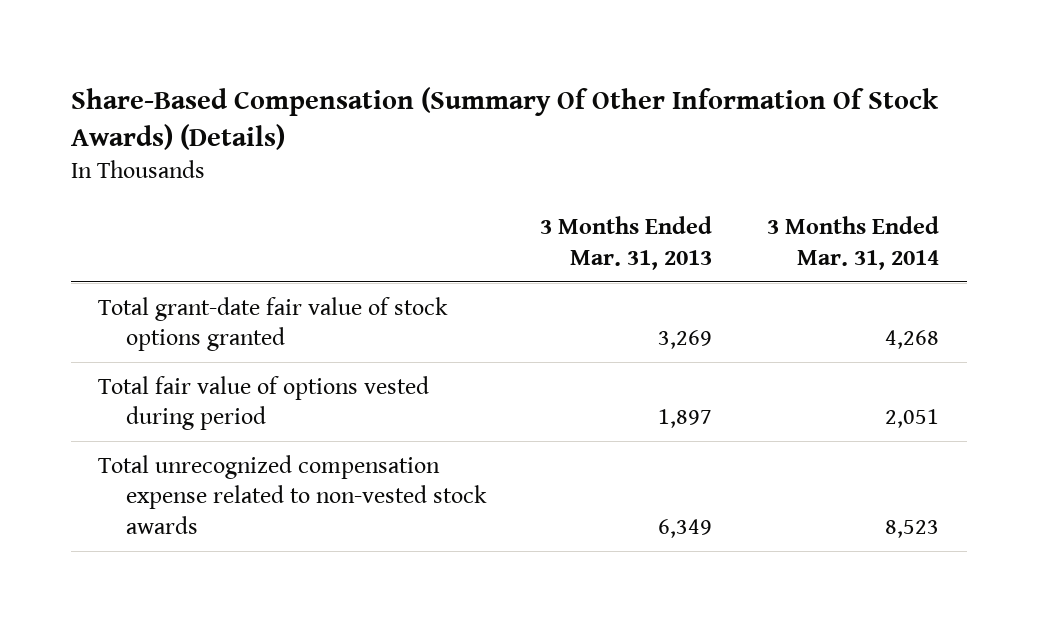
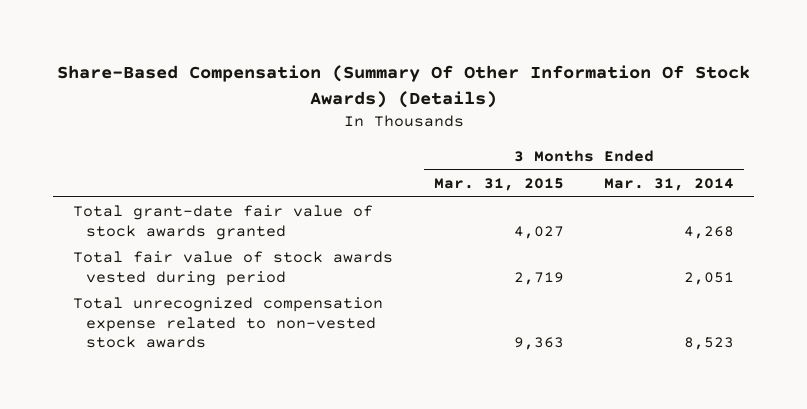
[540,216,713,270] 3 Months Ended Mar. 31, 2013 -> none
none -> [433,178,564,192] Mar. 31, 2015
[98,296,449,352] Total grant-date fair value of stock options granted -> [73,205,374,240] Total grant-date fair value of stock awards granted
[98,375,430,431] Total fair value of options vested during period -> [73,251,394,286] Total fair value of stock awards vested during period

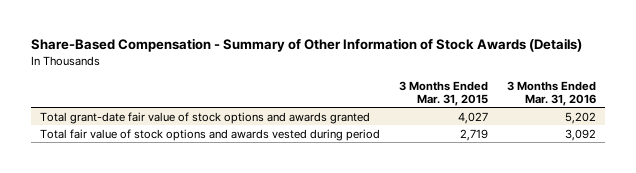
[56,65,750,109] Share-Based Compensation (Summary Of Other Information Of Stock Awards) (Details) -> [31,38,583,53] Share-Based Compensation - Summary of Other Information of Stock Awards (Details)
[604,178,735,192] Mar. 31, 2014 -> none
none -> [506,80,596,107] 3 Months Ended Mar. 31, 2016
[73,297,384,349] Total unrecognized compensation expense related to non-vested stock awards -> none
[73,205,374,240] Total grant-date fair value of stock awards granted -> [40,111,371,124] Total grant-date fair value of stock options and awards granted
[73,251,394,286] Total fair value of stock awards vested during period -> [40,128,381,141] Total fair value of stock options and awards vested during period

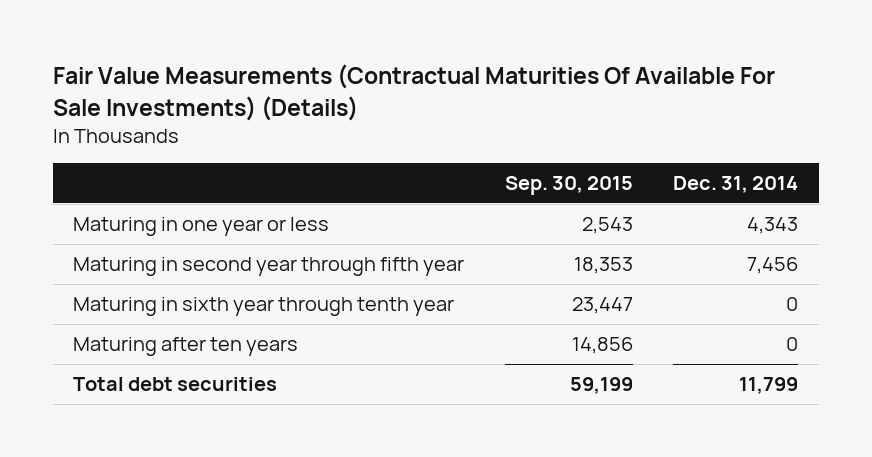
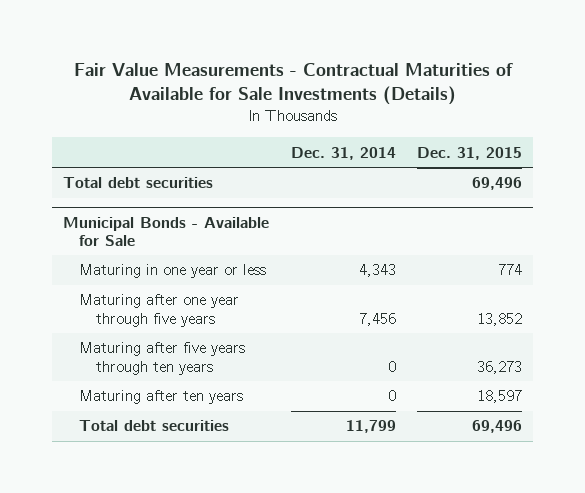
[53,64,776,121] Fair Value Measurements (Contractual Maturities Of Available For Sale Investments) (Details) -> [73,63,513,106] Fair Value Measurements - Contractual Maturities of Available for Sale Investments (Details)
[504,176,633,196] Sep. 30, 2015 -> none
none -> [417,146,523,160] Dec. 31, 2015
none -> [62,177,213,189] Total debt securities
none -> [62,216,269,246] Municipal Bonds - Available for Sale
[73,257,465,277] Maturing in second year through fifth year -> [79,294,240,327] Maturing after one year through five years
[73,297,455,317] Maturing in sixth year through tenth year -> [79,342,246,375] Maturing after five years through ten years

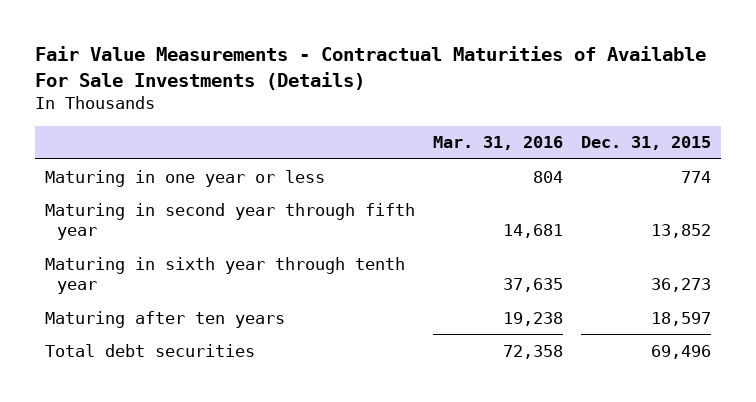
[73,63,513,106] Fair Value Measurements - Contractual Maturities of Available for Sale Investments (Details) -> [35,46,707,90] Fair Value Measurements - Contractual Maturities of Available For Sale Investments (Details)
[290,146,396,160] Dec. 31, 2014 -> none
none -> [433,136,564,151] Mar. 31, 2016
[62,177,213,189] Total debt securities -> none
[62,216,269,246] Municipal Bonds - Available for Sale -> none
[79,294,240,327] Maturing after one year through five years -> [44,202,415,241] Maturing in second year through fifth year
[79,342,246,375] Maturing after five years through ten years -> [44,256,405,295] Maturing in sixth year through tenth year

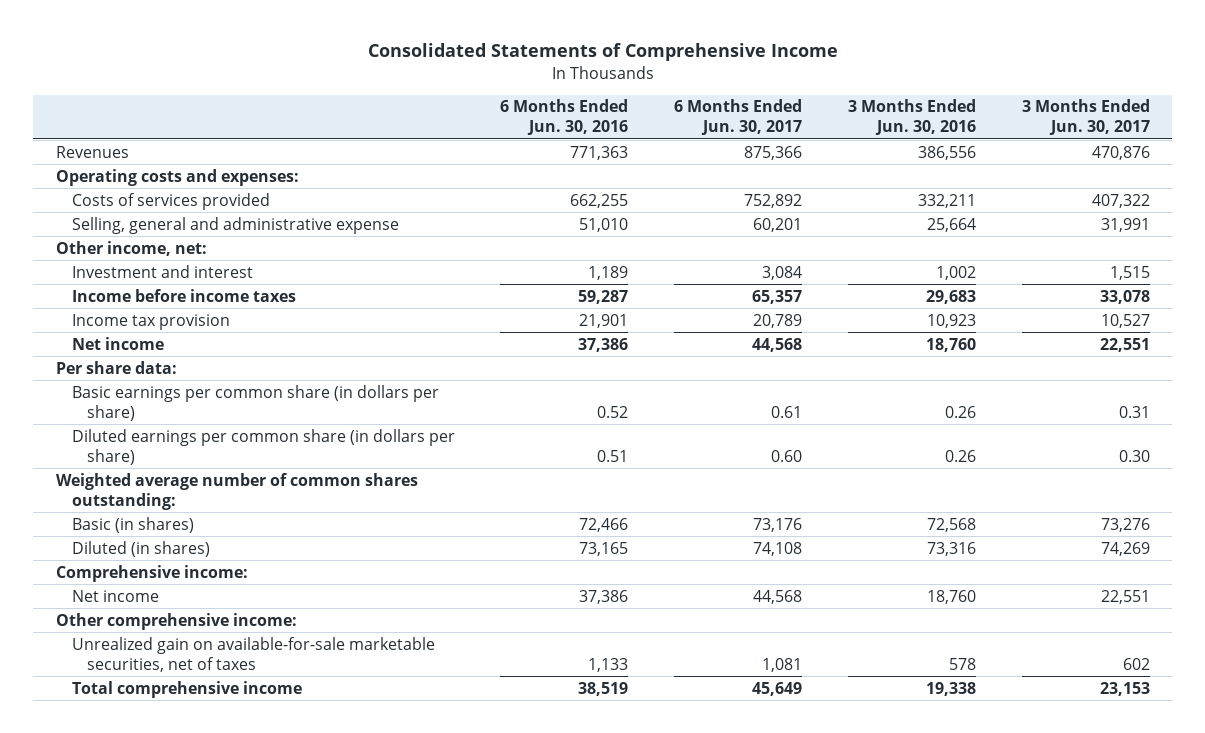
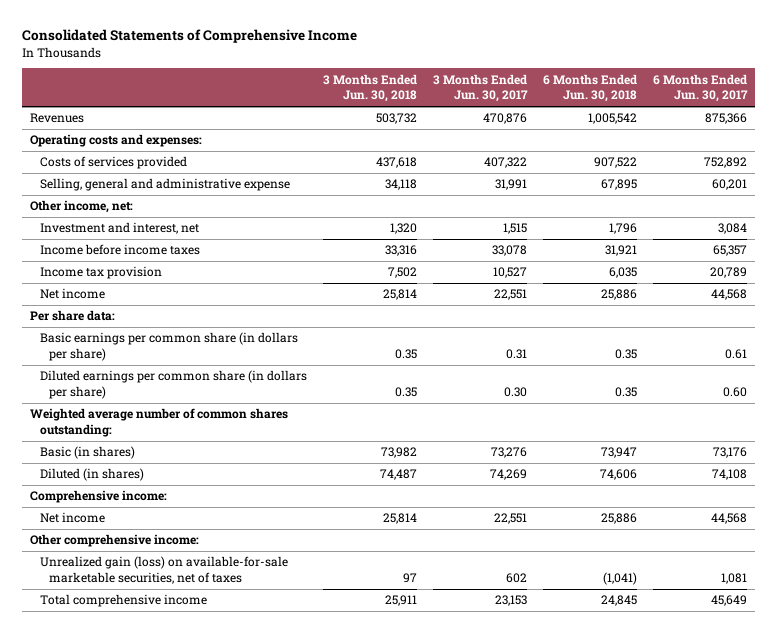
[500,99,629,136] 6 Months Ended Jun. 30, 2016 -> none
[847,99,976,136] 3 Months Ended Jun. 30, 2016 -> none
none -> [322,73,417,103] 3 Months Ended Jun. 30, 2018
none -> [542,73,637,103] 6 Months Ended Jun. 30, 2018
[71,264,253,278] Investment and interest -> [39,222,199,235] Investment and interest, net
[71,636,435,672] Unrealized gain on available-for-sale marketable securities, net of taxes -> [39,556,288,584] Unrealized gain (loss) on available-for-sale marketable securities, net of taxes

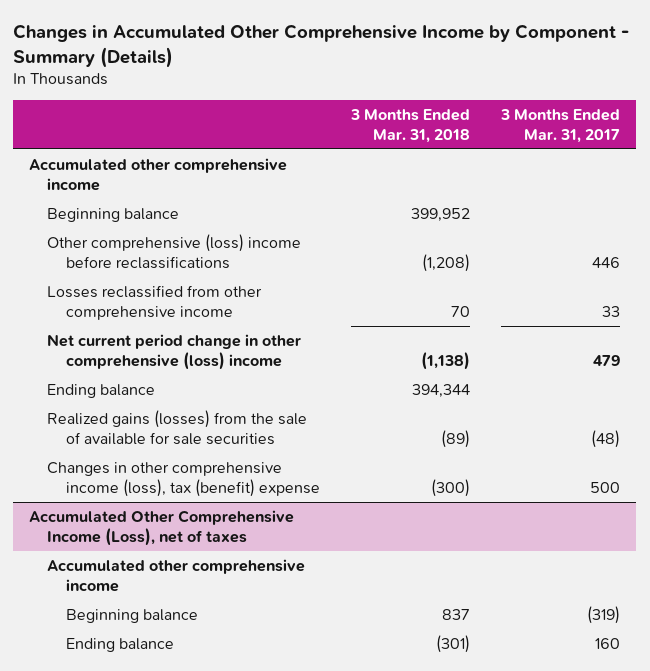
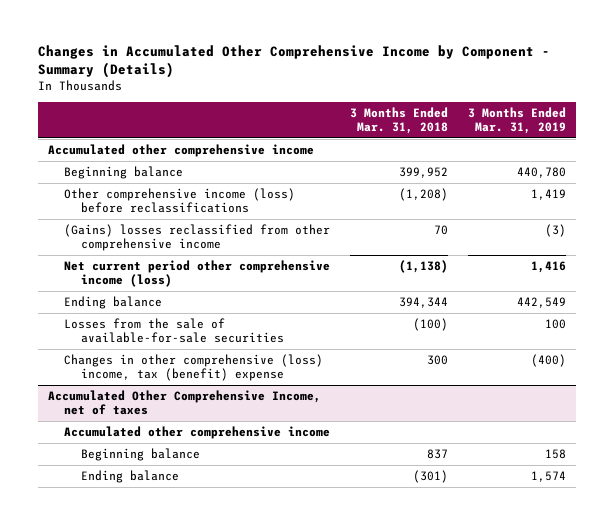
[500,108,621,143] 3 Months Ended Mar. 31, 2017 -> none
none -> [468,106,567,135] 3 Months Ended Mar. 31, 2019
[47,233,302,269] Other comprehensive (loss) income before reclassifications -> [64,187,296,214] Other comprehensive income (loss) before reclassifications
[47,284,263,320] Losses reclassified from other comprehensive income -> [64,223,331,252] (Gains) losses reclassified from other comprehensive income
[47,333,302,370] Net current period change in other comprehensive (loss) income -> [64,259,331,288] Net current period other comprehensive income (loss)
[47,409,308,445] Realized gains (losses) from the sale of available for sale securities -> [64,317,284,344] Losses from the sale of available-for-sale securities
[441,429,471,448] (89) -> [413,317,449,331] (100)
[47,461,320,497] Changes in other comprehensive income (loss), tax (benefit) expense -> [64,353,324,382] Changes in other comprehensive (loss) income, tax (benefit) expense
[431,478,471,497] (300) -> [427,354,449,365] 300
[29,509,295,546] Accumulated Other Comprehensive Income (Loss), net of taxes -> [47,389,321,416] Accumulated Other Comprehensive Income, net of taxes

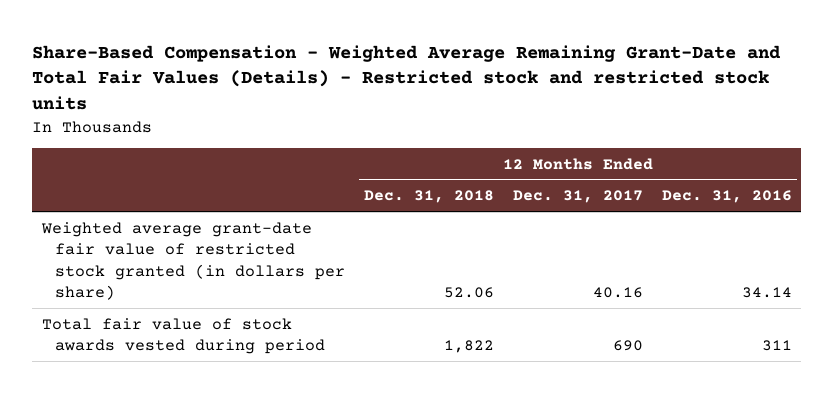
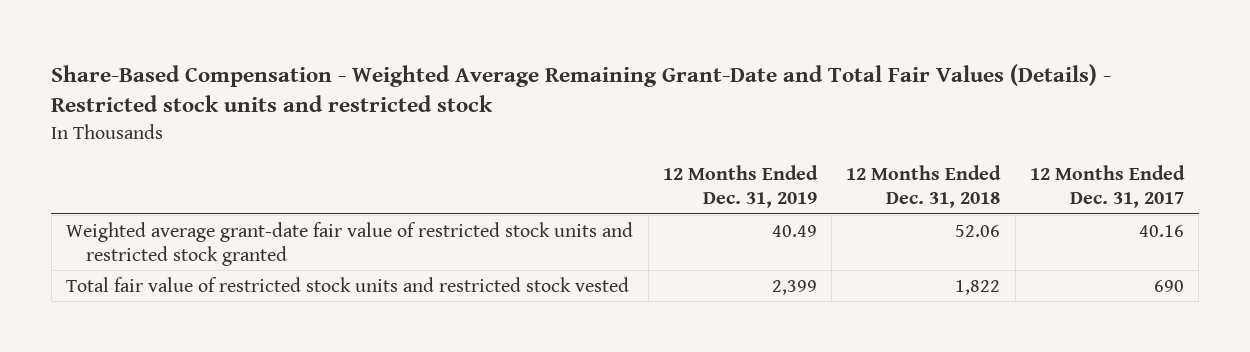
[32,44,782,111] Share-Based Compensation - Weighted Average Remaining Grant-Date and Total Fair Values (Details) - Restricted stock and restricted stock units -> [51,63,1112,113] Share-Based Compensation - Weighted Average Remaining Grant-Date and Total Fair Values (Details) - Restricted stock units and restricted stock
[661,190,792,204] Dec. 31, 2016 -> none
none -> [662,165,818,209] 12 Months Ended Dec. 31, 2019
[40,221,345,301] Weighted average grant-date fair value of restricted stock granted (in dollars per share) -> [66,221,634,267] Weighted average grant-date fair value of restricted stock units and restricted stock granted
[41,317,325,355] Total fair value of stock awards vested during period -> [66,276,630,292] Total fair value of restricted stock units and restricted stock vested

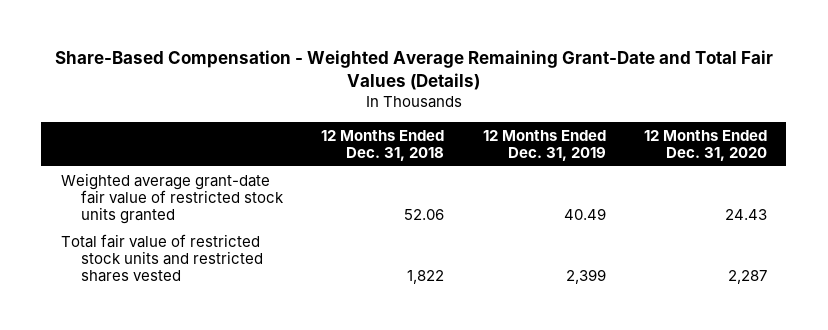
[51,63,1112,113] Share-Based Compensation - Weighted Average Remaining Grant-Date and Total Fair Values (Details) - Restricted stock units and restricted stock -> [54,50,773,91] Share-Based Compensation - Weighted Average Remaining Grant-Date and Total Fair Values (Details)
[1030,165,1186,209] 12 Months Ended Dec. 31, 2017 -> none
none -> [644,129,768,162] 12 Months Ended Dec. 31, 2020
[66,221,634,267] Weighted average grant-date fair value of restricted stock units and restricted stock granted -> [60,172,285,225] Weighted average grant-date fair value of restricted stock units granted
[66,276,630,292] Total fair value of restricted stock units and restricted stock vested -> [60,233,264,283] Total fair value of restricted stock units and restricted shares vested

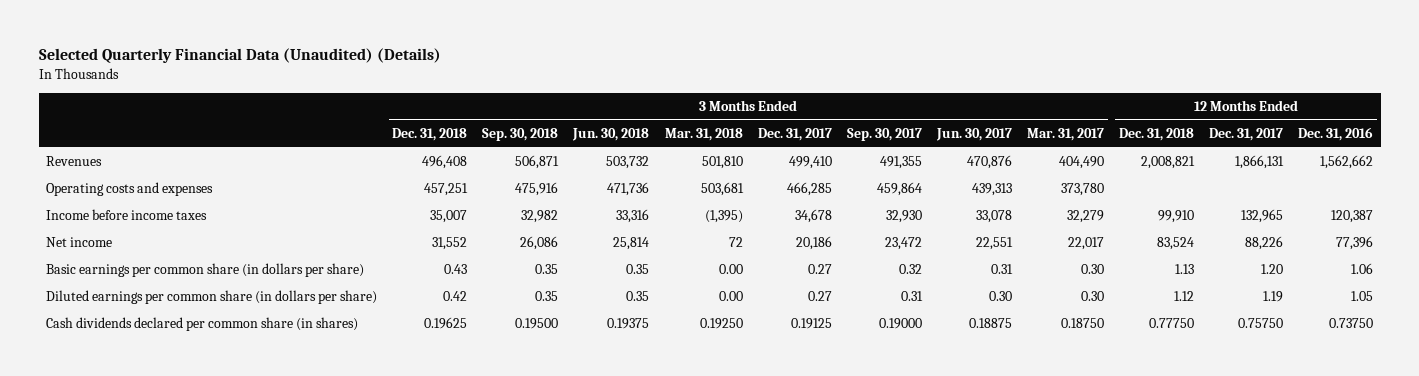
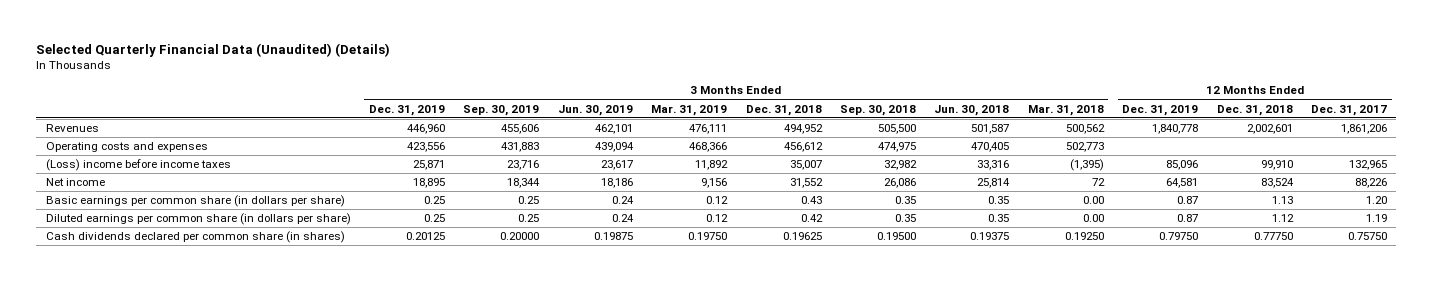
[757,127,832,141] Dec. 31, 2017 -> none
[846,127,922,141] Sep. 30, 2017 -> none
[935,127,1012,141] Jun. 30, 2017 -> none
[1026,127,1104,141] Mar. 31, 2017 -> none
[1298,126,1374,141] Dec. 31, 2016 -> none
none -> [368,104,445,116] Dec. 31, 2019
none -> [463,104,540,116] Sep. 30, 2019
none -> [557,104,633,116] Jun. 30, 2019
none -> [651,104,728,116] Mar. 31, 2019
none -> [1122,104,1199,116] Dec. 31, 2019
[422,155,468,170] 496,408 -> [783,124,823,135] 494,952
[515,155,560,170] 506,871 -> [877,124,916,135] 505,500
[606,156,650,170] 503,732 -> [971,124,1010,135] 501,587
[701,156,743,170] 501,810 -> [1065,124,1105,135] 500,562
[1140,156,1195,170] 2,008,821 -> [1246,124,1293,135] 2,002,601
[1235,155,1285,170] 1,866,131 -> [1340,124,1387,135] 1,861,206
[424,183,469,197] 457,251 -> [783,142,823,153] 456,612
[515,182,559,197] 475,916 -> [877,142,916,153] 474,975
[607,182,650,197] 471,736 -> [971,142,1010,153] 470,405
[700,182,744,197] 503,681 -> [1065,142,1104,153] 502,773
[46,209,208,221] Income before income taxes -> [45,159,231,172] (Loss) income before income taxes

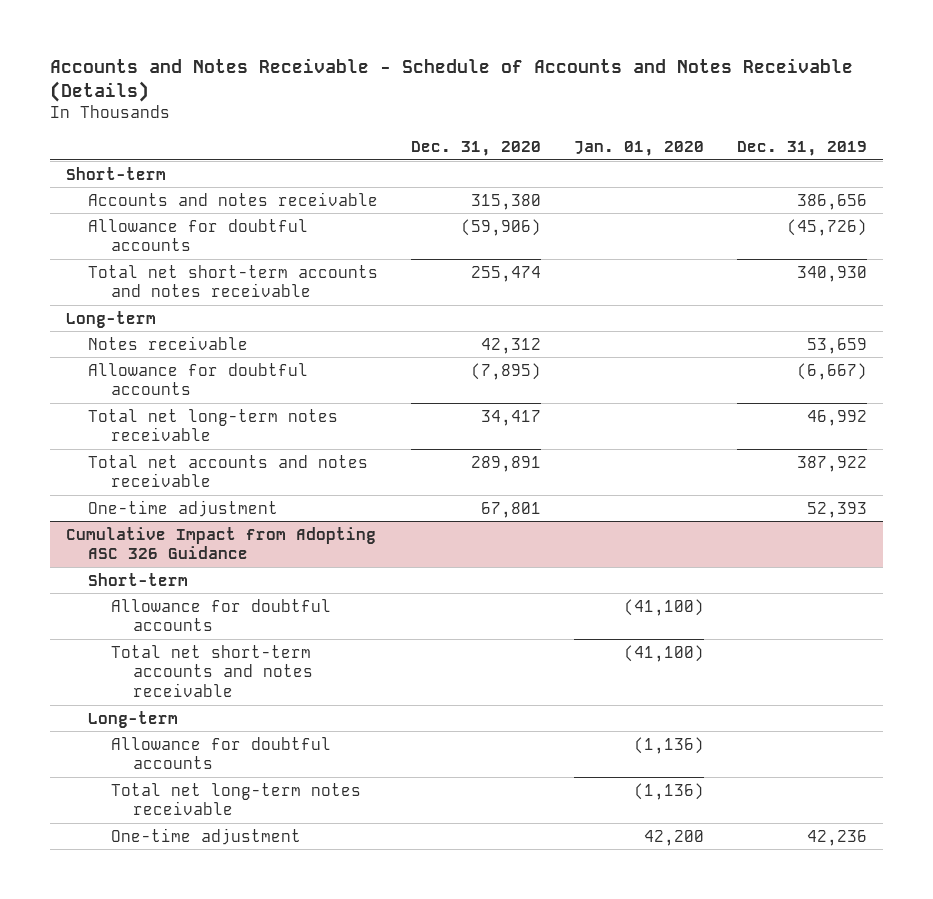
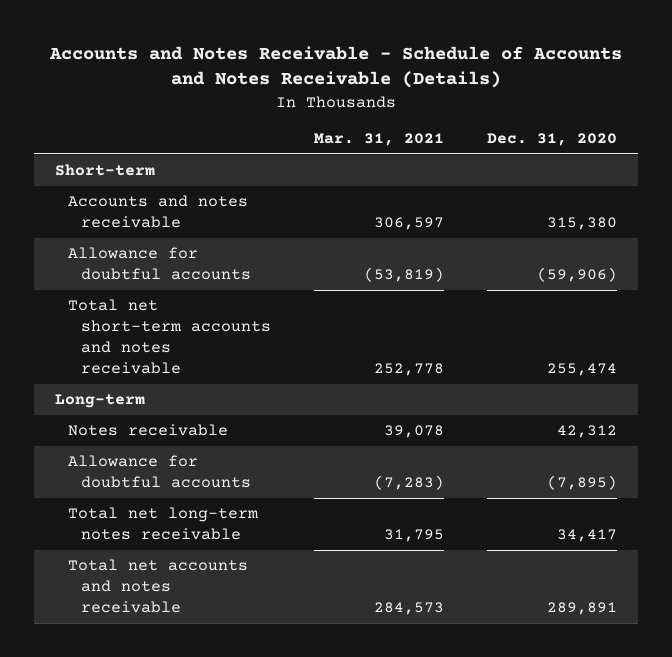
[573,140,704,156] Jan. 01, 2020 -> none
[736,140,867,156] Dec. 31, 2019 -> none
none -> [314,133,445,147] Mar. 31, 2021
[88,499,279,517] One-time adjustment -> none
[66,526,377,560] Cumulative Impact from Adopting ASC 326 Guidance -> none
[88,572,189,586] Short-term -> none
[110,598,331,632] Allowance for doubtful accounts -> none
[110,644,313,698] Total net short-term accounts and notes receivable -> none
[88,710,179,728] Long-term -> none
[110,736,331,770] Allowance for doubtful accounts -> none
[110,782,361,816] Total net long-term notes receivable -> none
[110,827,301,845] One-time adjustment -> none

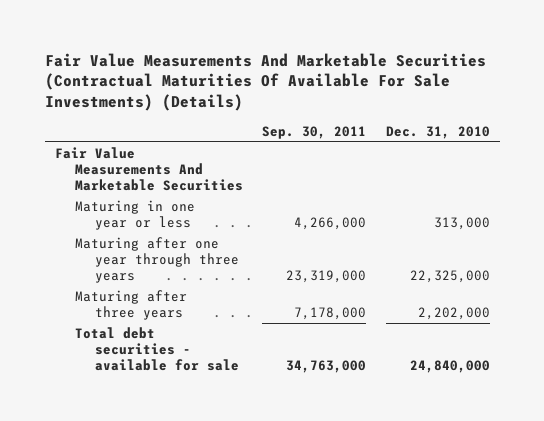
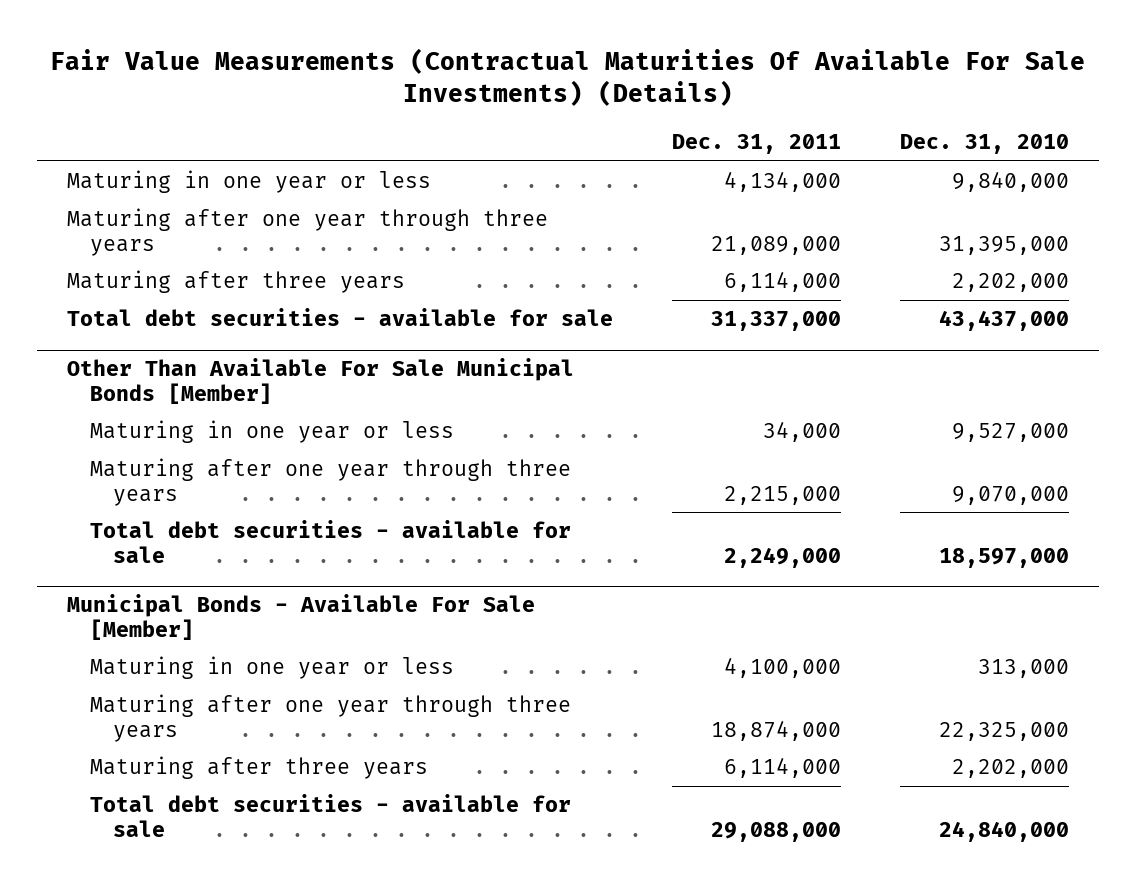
[44,52,486,112] Fair Value Measurements And Marketable Securities (Contractual Maturities Of Available For Sale Investments) (Details) -> [50,47,1086,106] Fair Value Measurements (Contractual Maturities Of Available For Sale Investments) (Details)
[262,125,367,139] Sep. 30, 2011 -> none
none -> [672,133,842,154] Dec. 31, 2011
[54,147,243,191] Fair Value Measurements And Marketable Securities -> none
none -> [66,170,431,194] Maturing in one year or less
none -> [66,208,548,256] Maturing after one year through three years
none -> [66,270,405,294] Maturing after three years
none -> [66,308,613,327] Total debt securities - available for sale
none -> [66,358,574,404] Other Than Available For Sale Municipal Bonds [Member]
none -> [89,420,454,444] Maturing in one year or less
none -> [89,458,571,506] Maturing after one year through three years
none -> [89,520,571,563] Total debt securities - available for sale
none -> [66,594,535,640] Municipal Bonds - Available For Sale [Member]

